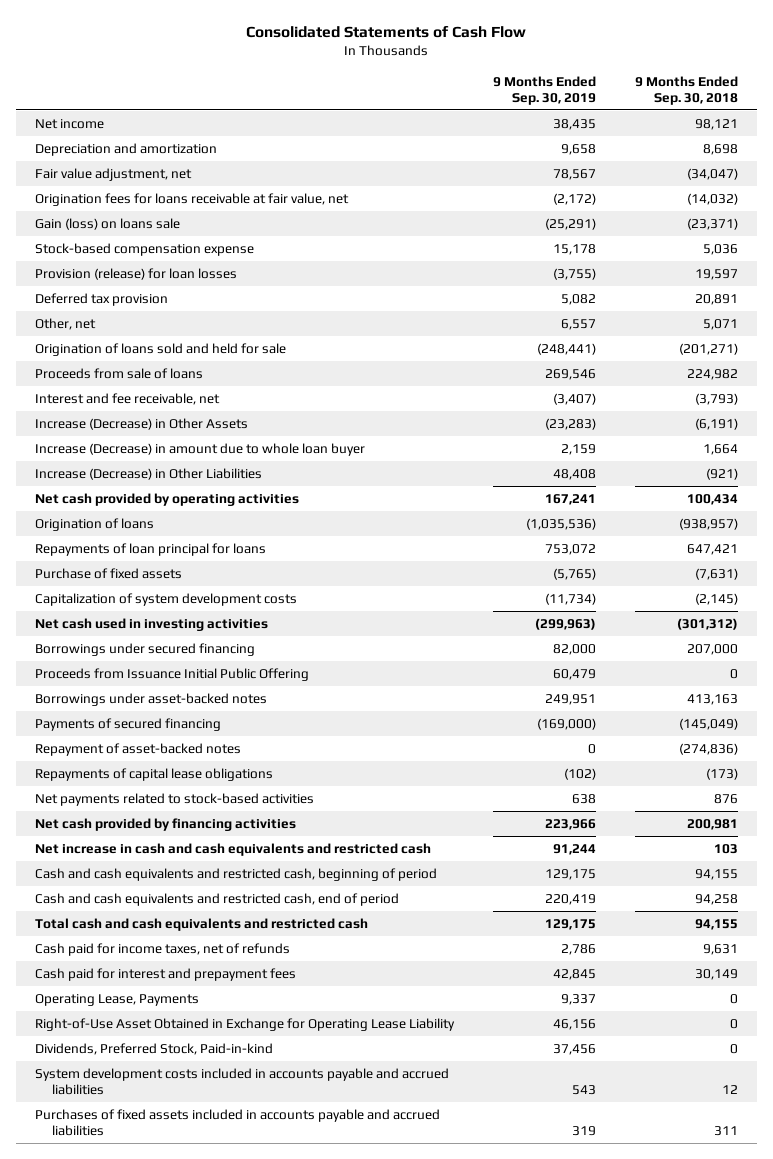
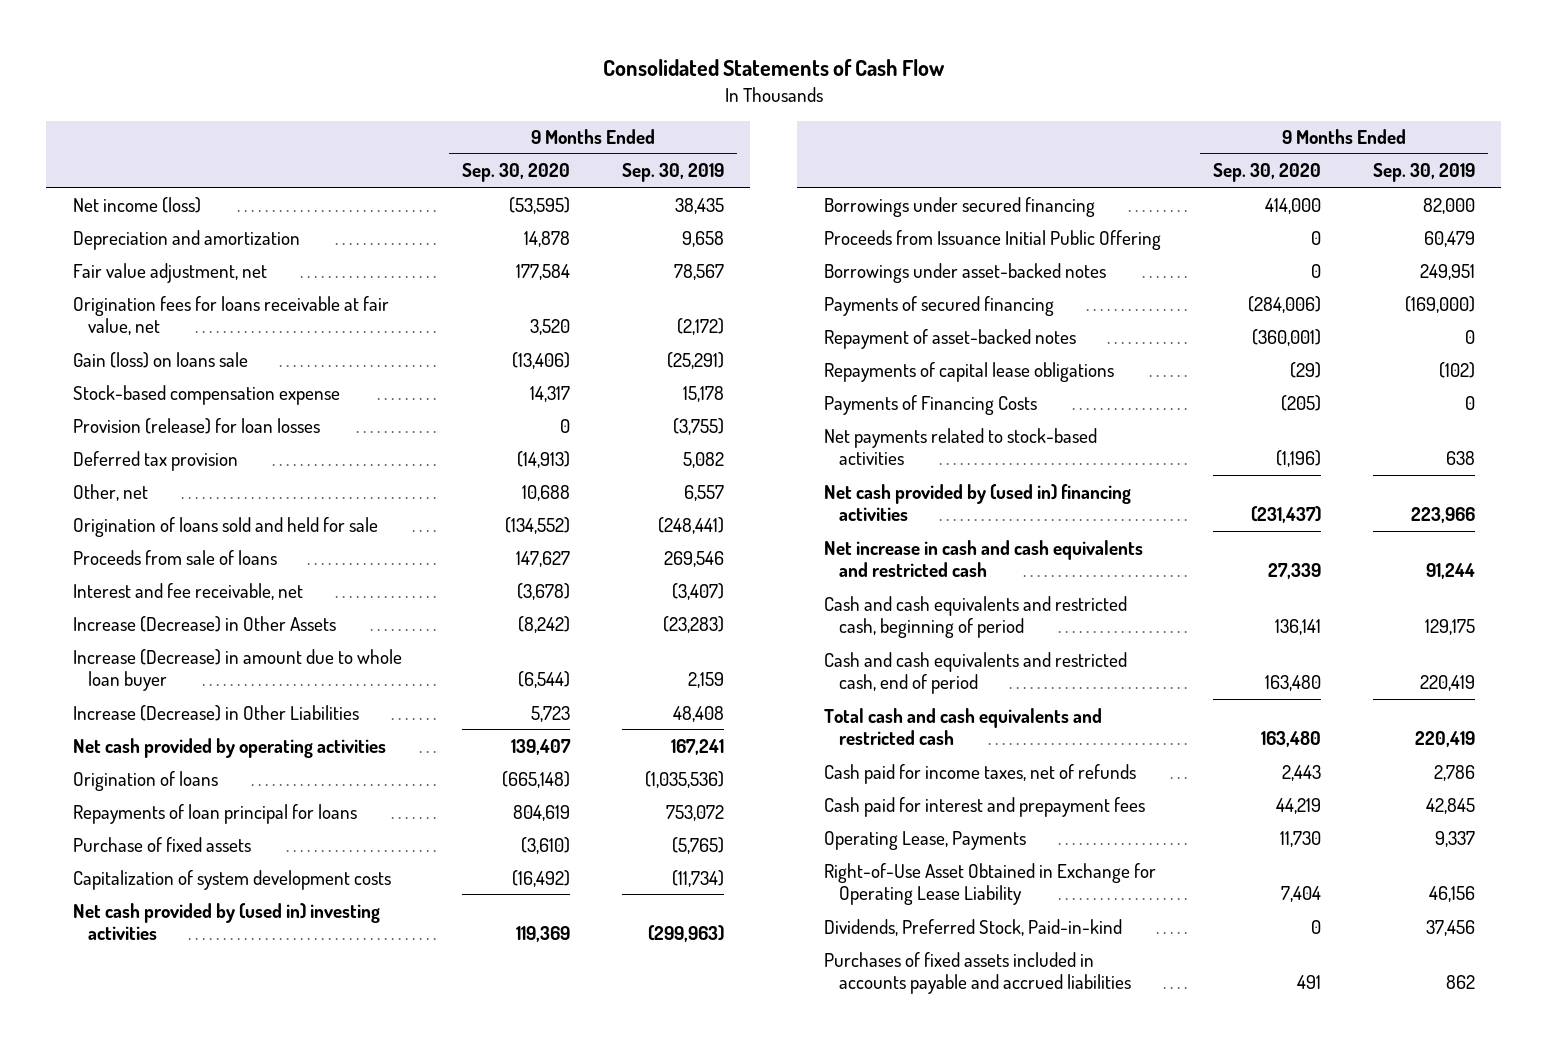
[634,75,738,105] 9 Months Ended Sep. 30, 2018 -> none
none -> [461,163,570,183] Sep. 30, 2020
[35,118,105,129] Net income -> [72,196,201,213] Net income (loss)
[35,617,269,631] Net cash used in investing activities -> [72,902,380,941] Net cash provided by (used in) investing activities
none -> [823,394,1037,415] Payments of Financing Costs
[35,817,297,831] Net cash provided by financing activities -> [823,483,1131,522] Net cash provided by (used in) financing activities
[544,918,596,930] 129,175 -> [1414,731,1475,748] 220,419
[35,1067,450,1095] System development costs included in accounts payable and accrued liabilities -> none
[571,1125,596,1136] 319 -> [1445,975,1475,990] 862

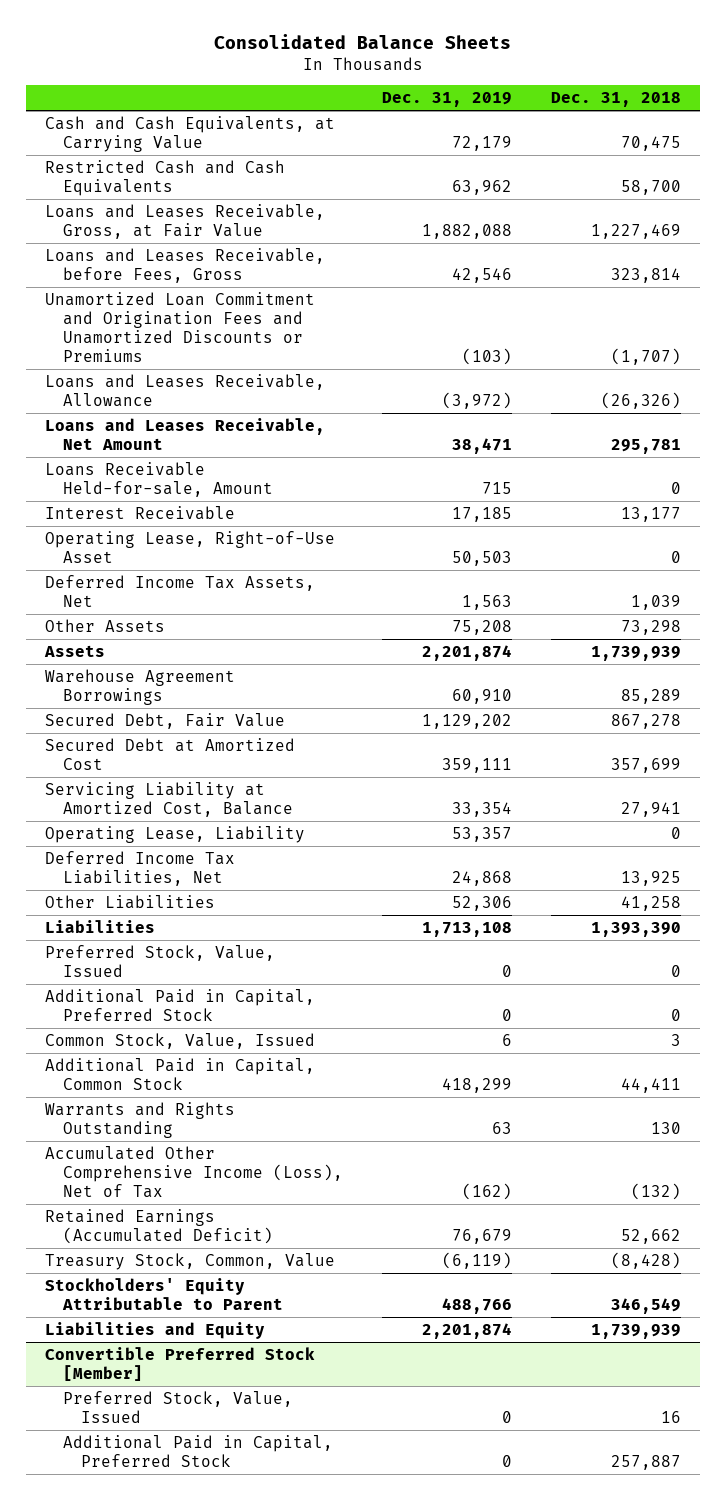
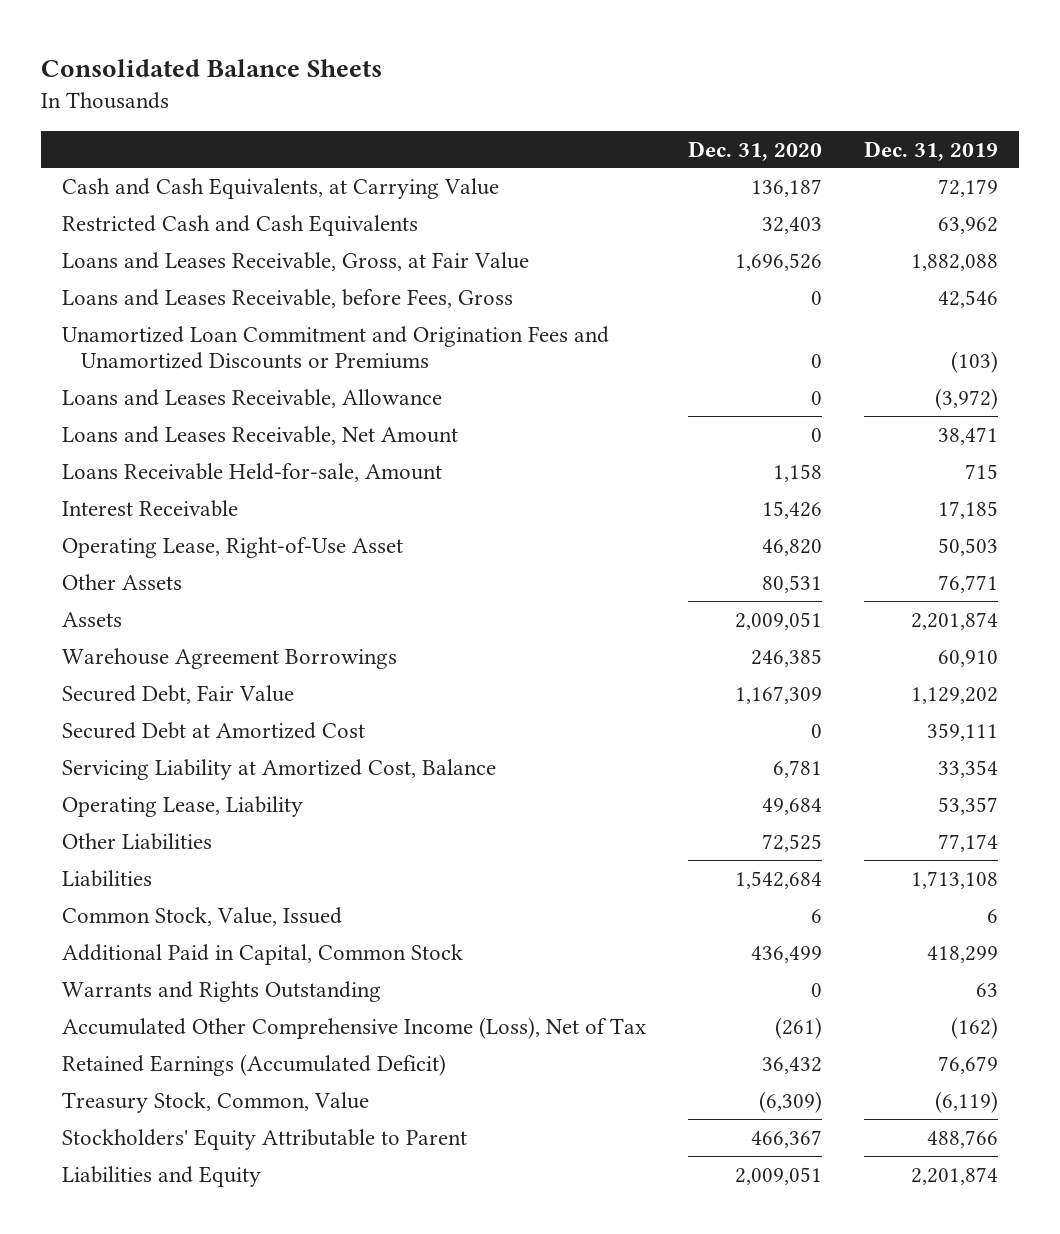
[550,92,681,108] Dec. 31, 2018 -> none
none -> [688,140,823,161] Dec. 31, 2020
[45,574,316,607] Deferred Income Tax Assets, Net -> none
[451,619,512,635] 75,208 -> [938,574,999,593] 76,771
[45,850,236,886] Deferred Income Tax Liabilities, Net -> none
[451,895,512,911] 52,306 -> [938,833,999,852] 77,174
[45,944,276,977] Preferred Stock, Value, Issued -> none
[45,988,316,1021] Additional Paid in Capital, Preferred Stock -> none
[45,1346,316,1381] Convertible Preferred Stock [Member] -> none
[62,1390,293,1423] Preferred Stock, Value, Issued -> none
[62,1434,333,1467] Additional Paid in Capital, Preferred Stock -> none

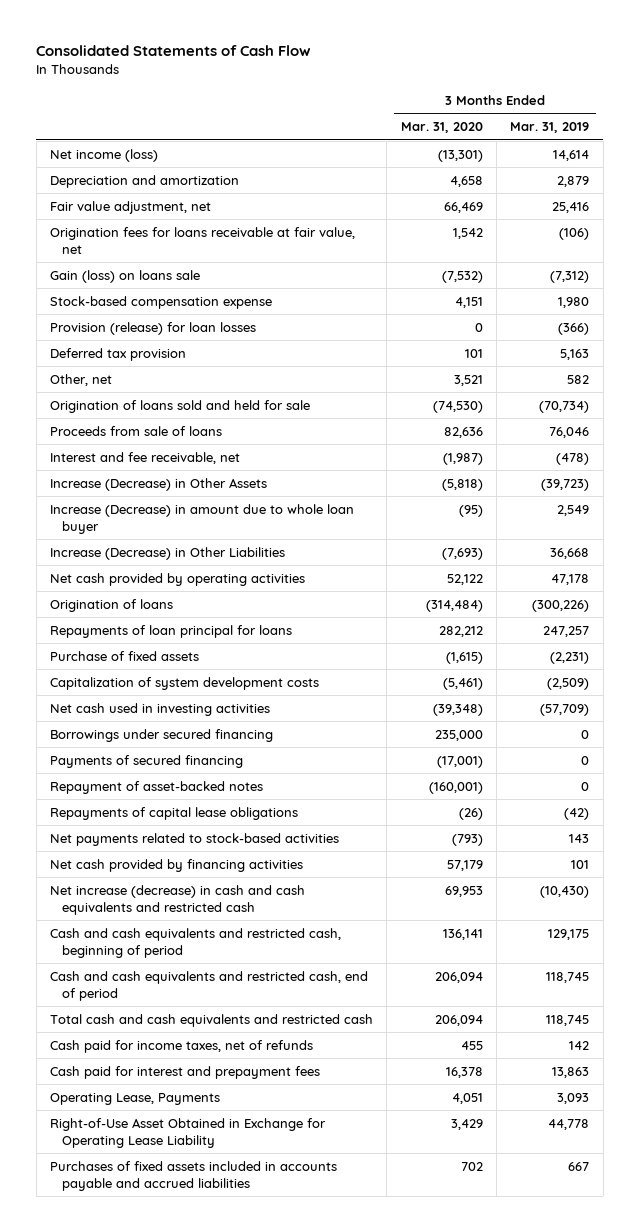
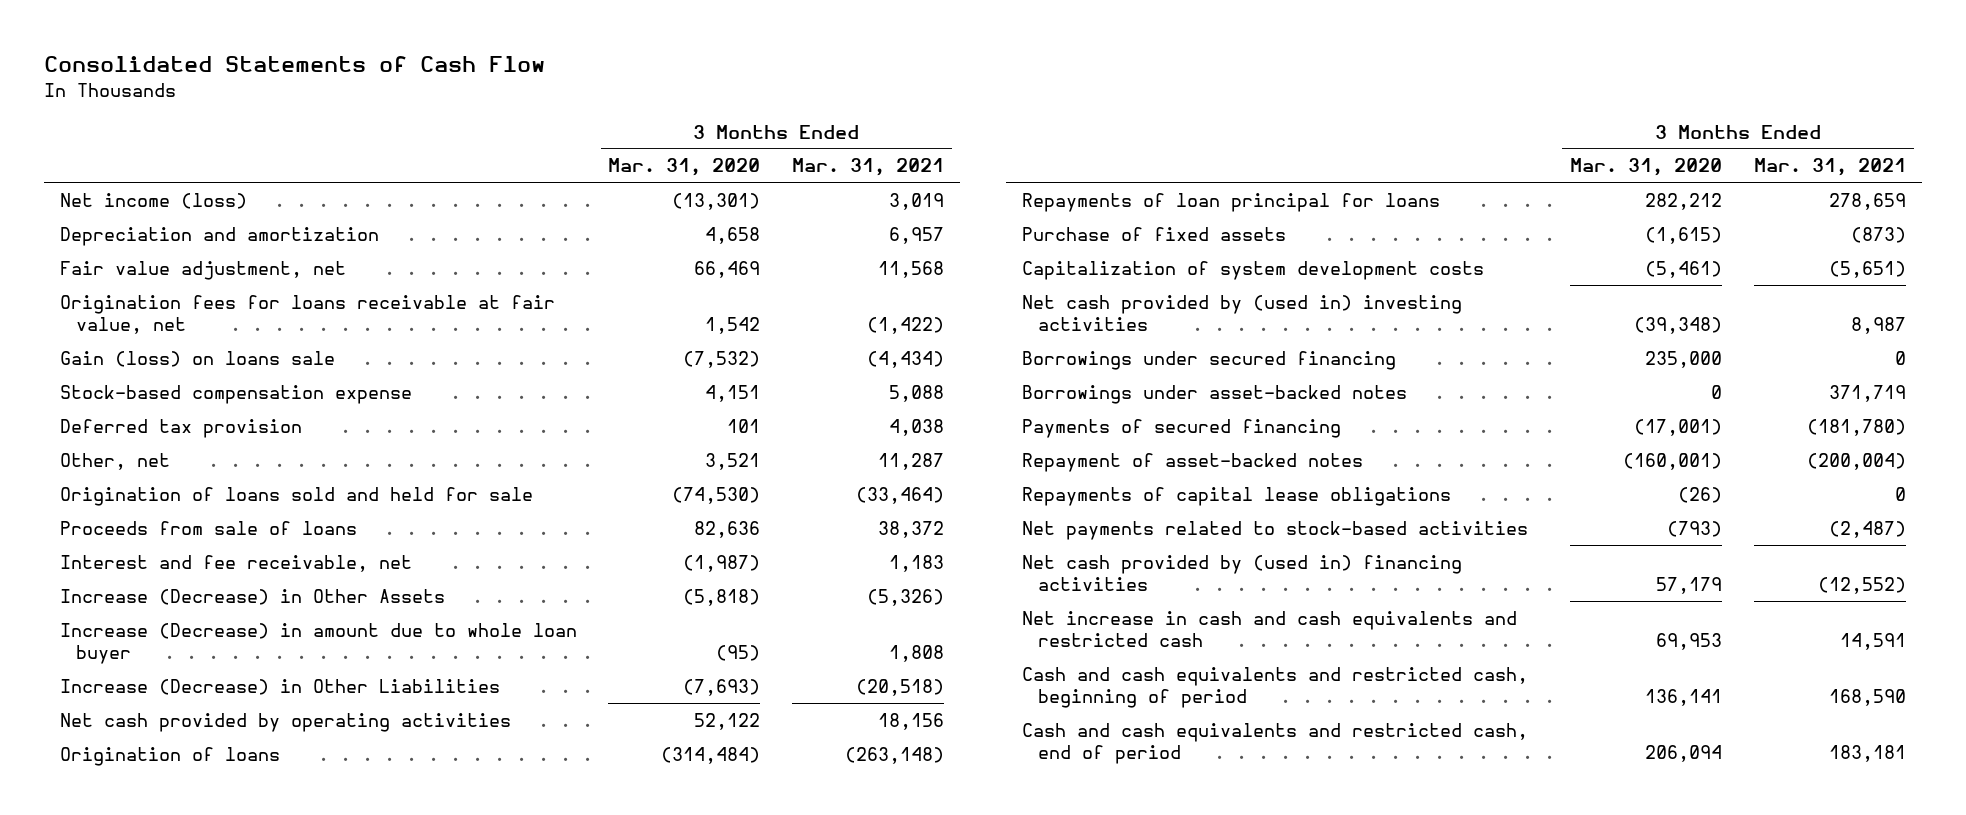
[510,122,590,134] Mar. 31, 2019 -> none
none -> [792,158,945,177] Mar. 31, 2021
[49,321,256,335] Provision (release) for loan losses -> none
[49,702,270,716] Net cash used in investing activities -> [1021,294,1462,332] Net cash provided by (used in) investing activities
none -> [1021,384,1407,404] Borrowings under asset-backed notes
[49,858,303,872] Net cash provided by financing activities -> [1021,554,1462,592] Net cash provided by (used in) financing activities
[49,884,305,915] Net increase (decrease) in cash and cash equivalents and restricted cash -> [1021,610,1517,648] Net increase in cash and cash equivalents and restricted cash
[49,1013,373,1027] Total cash and cash equivalents and restricted cash -> none
[49,1039,313,1053] Cash paid for income taxes, net of refunds -> none
[49,1065,320,1079] Cash paid for interest and prepayment fees -> none
[49,1092,220,1105] Operating Lease, Payments -> none
[49,1117,326,1148] Right-of-Use Asset Obtained in Exchange for Operating Lease Liability -> none
[49,1160,337,1191] Purchases of fixed assets included in accounts payable and accrued liabilities -> none

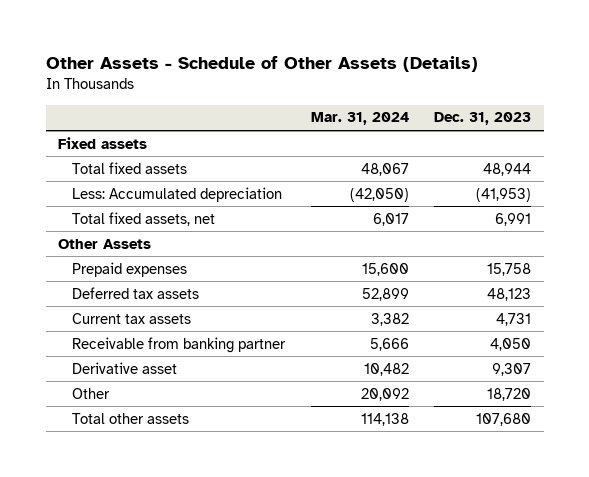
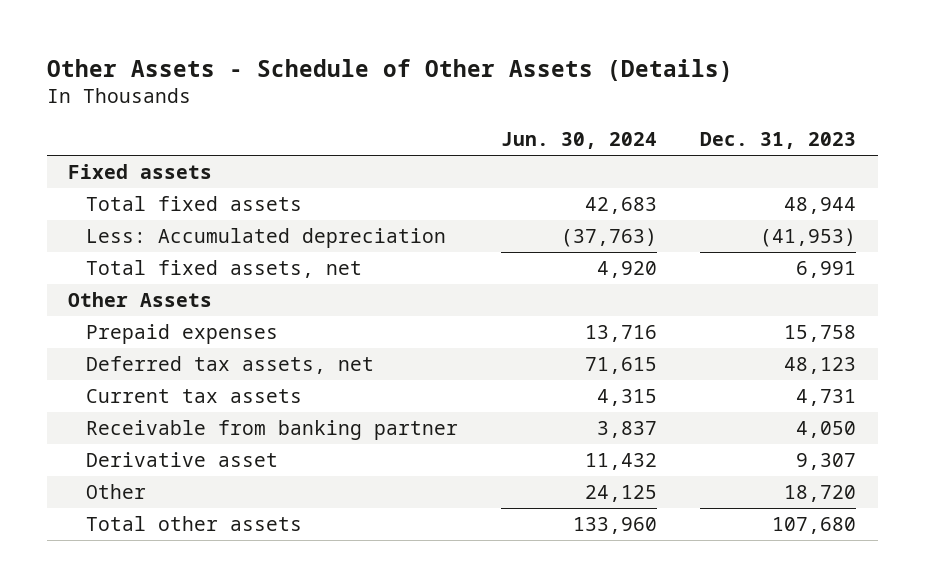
[310,112,409,126] Mar. 31, 2024 -> none
none -> [500,131,657,149] Jun. 30, 2024
[72,286,200,299] Deferred tax assets -> [85,356,374,375] Deferred tax assets, net

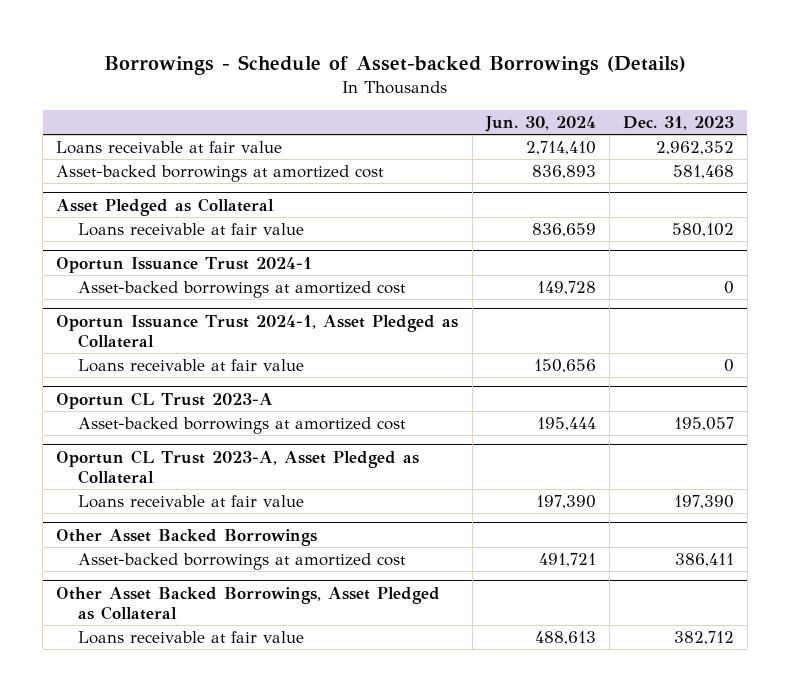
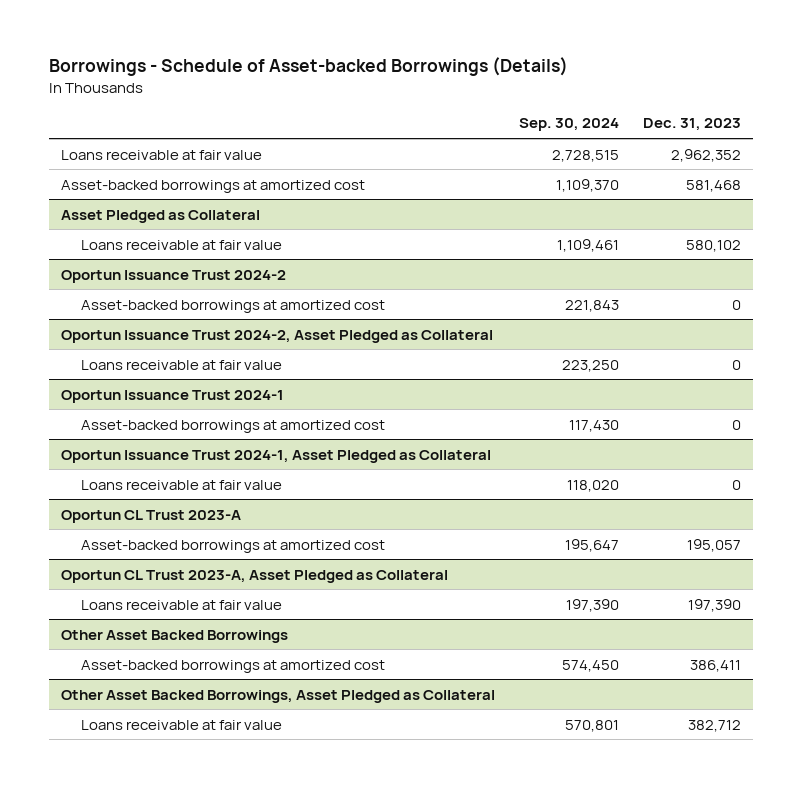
[484,115,596,132] Jun. 30, 2024 -> none
none -> [519,118,620,132] Sep. 30, 2024
none -> [60,269,286,283] Oportun Issuance Trust 2024-2
none -> [80,299,385,313] Asset-backed borrowings at amortized cost
none -> [60,329,493,343] Oportun Issuance Trust 2024-2, Asset Pledged as Collateral
none -> [80,359,282,370] Loans receivable at fair value

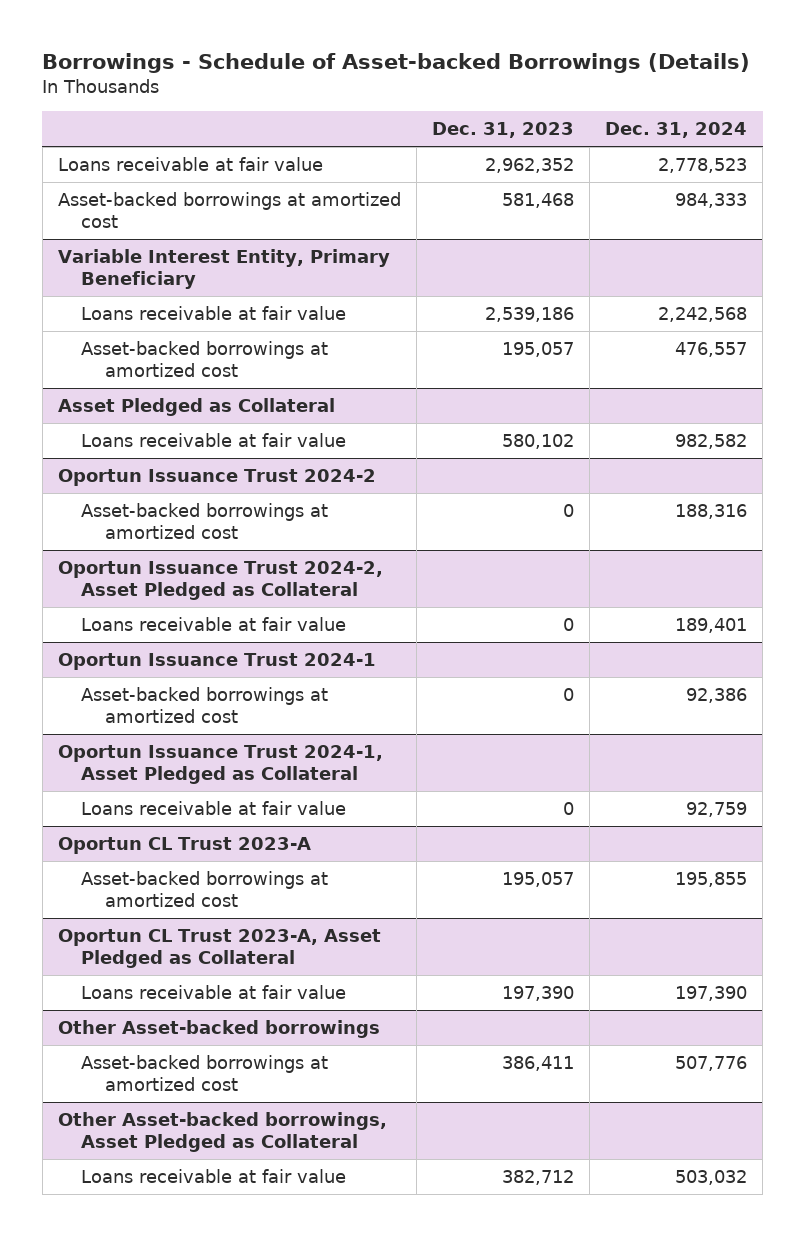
[519,118,620,132] Sep. 30, 2024 -> none
none -> [605,122,748,139] Dec. 31, 2024
none -> [57,249,390,290] Variable Interest Entity, Primary Beneficiary
none -> [81,306,347,321] Loans receivable at fair value
none -> [81,341,329,378] Asset-backed borrowings at amortized cost
[60,629,288,643] Other Asset Backed Borrowings -> [57,1020,380,1039] Other Asset-backed borrowings
[60,689,495,703] Other Asset Backed Borrowings, Asset Pledged as Collateral -> [57,1112,387,1153] Other Asset-backed borrowings, Asset Pledged as Collateral

